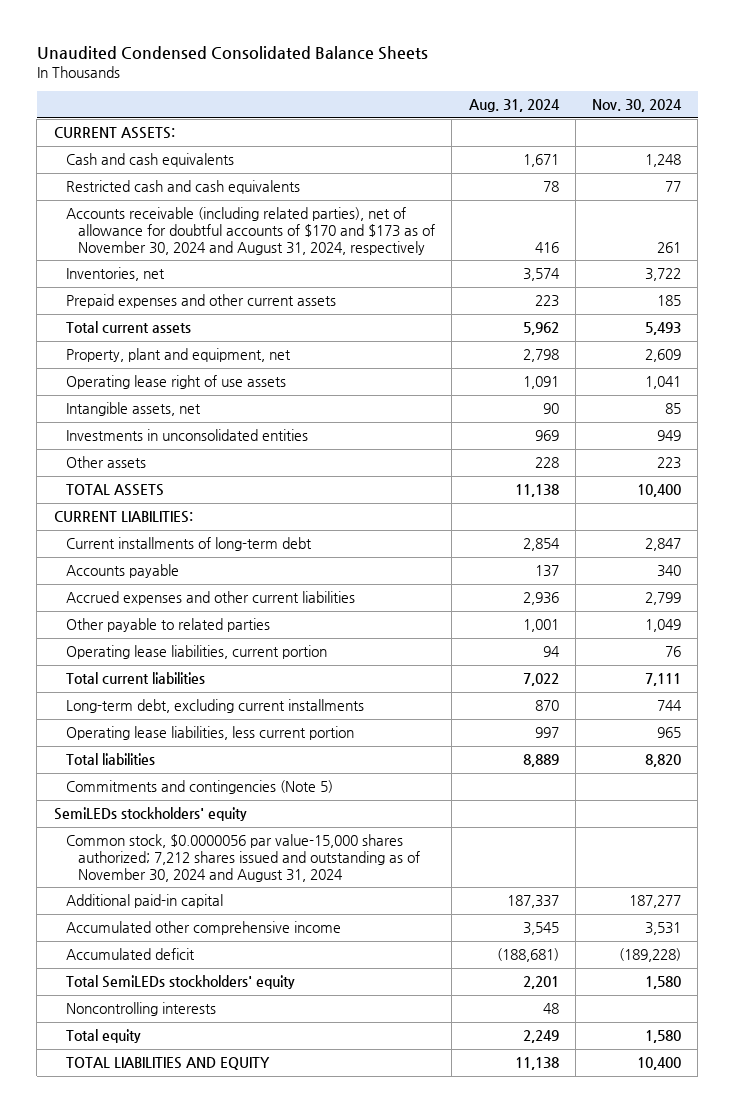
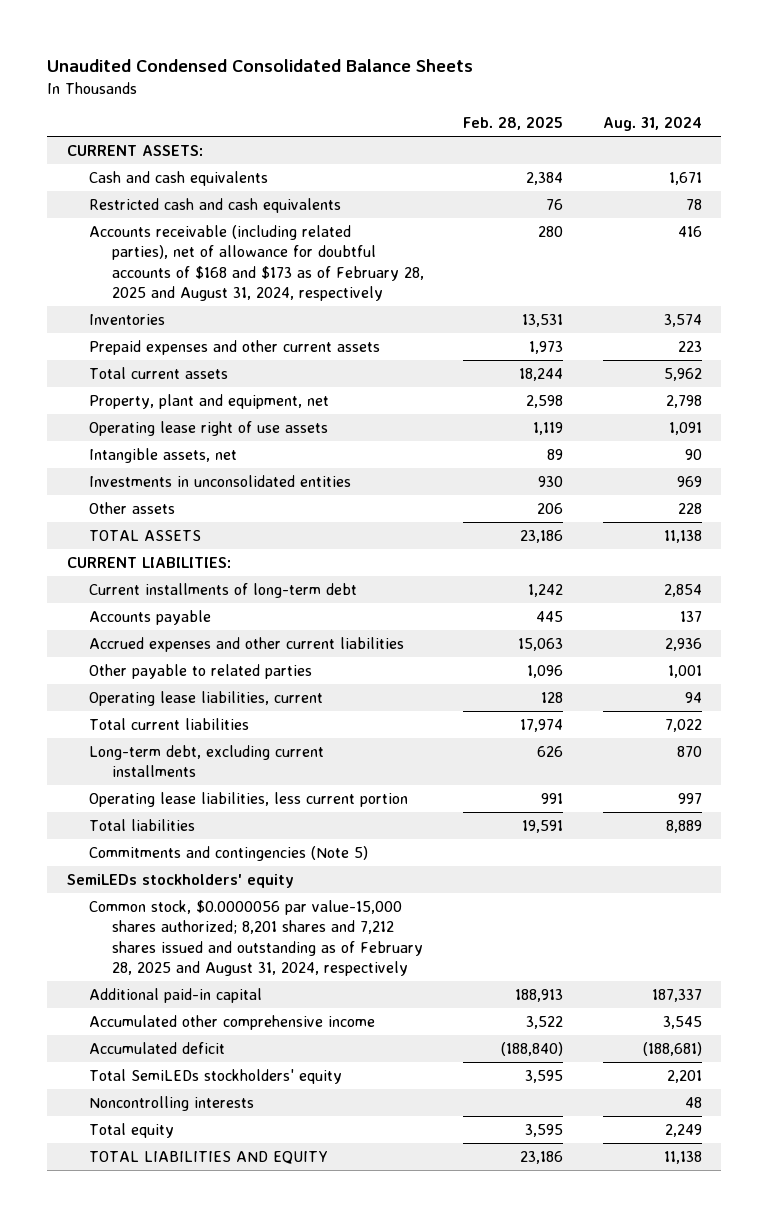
[592,99,683,113] Nov. 30, 2024 -> none
none -> [463,116,564,131] Feb. 28, 2025
[65,207,436,255] Accounts receivable (including related parties), net of allowance for doubtful accounts of $170 and $173 as of November 30, 2024 and August 31, 2024, respectively -> [89,224,424,302] Accounts receivable (including related parties), net of allowance for doubtful accounts of $168 and $173 as of February 28, 2025 and August 31, 2024, respectively
[65,267,165,282] Inventories, net -> [89,313,166,325] Inventories
[65,645,327,660] Operating lease liabilities, current portion -> [89,690,324,706] Operating lease liabilities, current
[65,834,421,882] Common stock, $0.0000056 par value-15,000 shares authorized; 7,212 shares issued and outstanding as of November 30, 2024 and August 31, 2024 -> [89,899,423,977] Common stock, $0.0000056 par value-15,000 shares authorized; 8,201 shares and 7,212 shares issued and outstanding as of February 28, 2025 and August 31, 2024, respectively

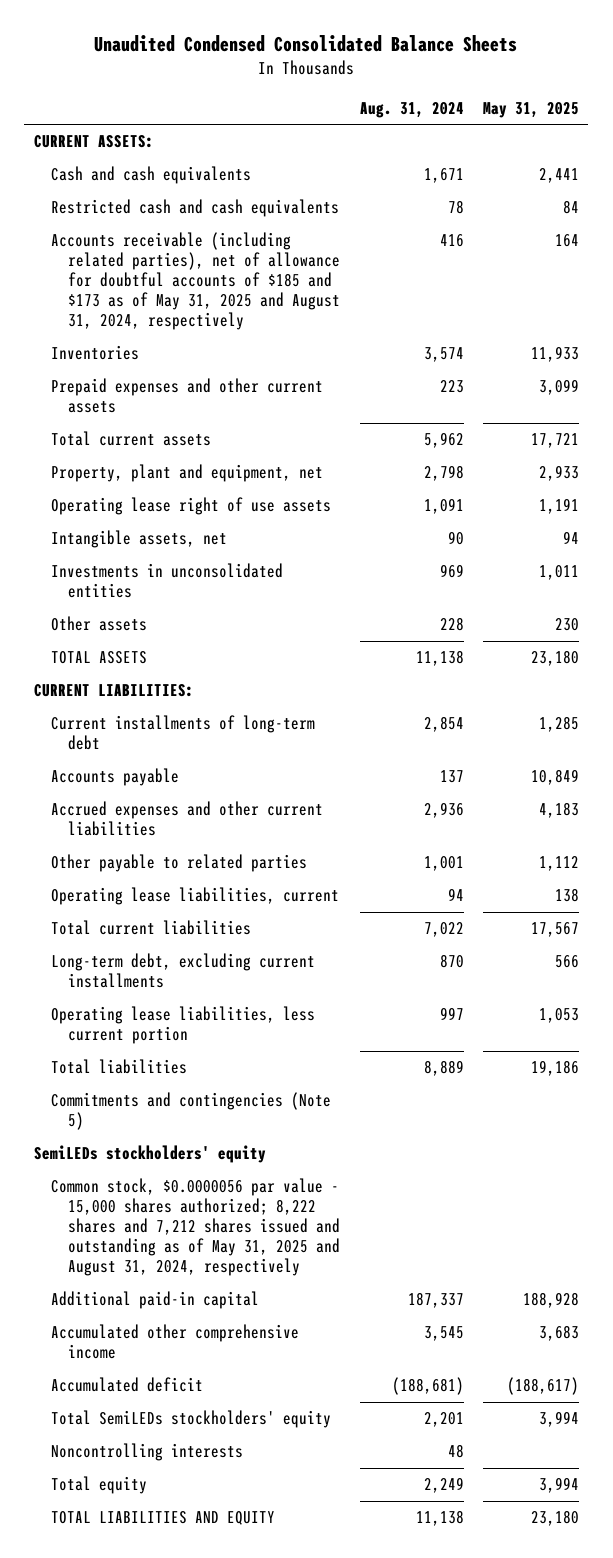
[463,116,564,131] Feb. 28, 2025 -> none
none -> [482,102,579,119] May 31, 2025
[89,224,424,302] Accounts receivable (including related parties), net of allowance for doubtful accounts of $168 and $173 as of February 28, 2025 and August 31, 2024, respectively -> [51,232,341,331] Accounts receivable (including related parties), net of allowance for doubtful accounts of $185 and $173 as of May 31, 2025 and August 31, 2024, respectively
[89,899,423,977] Common stock, $0.0000056 par value-15,000 shares authorized; 8,201 shares and 7,212 shares issued and outstanding as of February 28, 2025 and August 31, 2024, respectively -> [51,1178,341,1277] Common stock, $0.0000056 par value - 15,000 shares authorized; 8,222 shares and 7,212 shares issued and outstanding as of May 31, 2025 and August 31, 2024, respectively

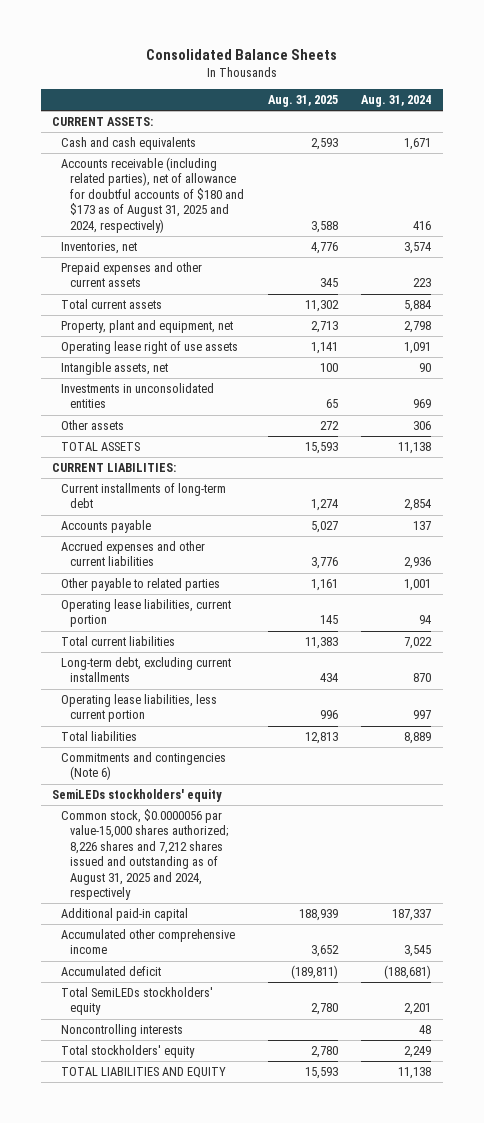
[94,35,518,53] Unaudited Condensed Consolidated Balance Sheets -> [145,48,337,60] Consolidated Balance Sheets
[482,102,579,119] May 31, 2025 -> none
none -> [267,95,338,108] Aug. 31, 2025
[51,199,340,218] Restricted cash and cash equivalents -> none
[51,232,341,331] Accounts receivable (including related parties), net of allowance for doubtful accounts of $185 and $173 as of May 31, 2025 and August 31, 2024, respectively -> [61,156,245,233] Accounts receivable (including related parties), net of allowance for doubtful accounts of $180 and $173 as of August 31, 2025 and 2024, respectively)
[51,345,140,361] Inventories -> [61,241,138,254] Inventories, net
[423,432,464,449] 5,962 -> [404,299,432,312] 5,884
[439,617,464,632] 228 -> [413,420,432,430] 306
[51,887,340,906] Operating lease liabilities, current -> [61,598,232,628] Operating lease liabilities, current portion
[51,1092,332,1131] Commitments and contingencies (Note 5) -> [61,751,227,781] Commitments and contingencies (Note 6)
[51,1178,341,1277] Common stock, $0.0000056 par value - 15,000 shares authorized; 8,222 shares and 7,212 shares issued and outstanding as of May 31, 2025 and August 31, 2024, respectively -> [61,808,229,901] Common stock, $0.0000056 par value-15,000 shares authorized; 8,226 shares and 7,212 shares issued and outstanding as of August 31, 2025 and 2024, respectively
[51,1476,148,1495] Total equity -> [61,1044,196,1058] Total stockholders' equity

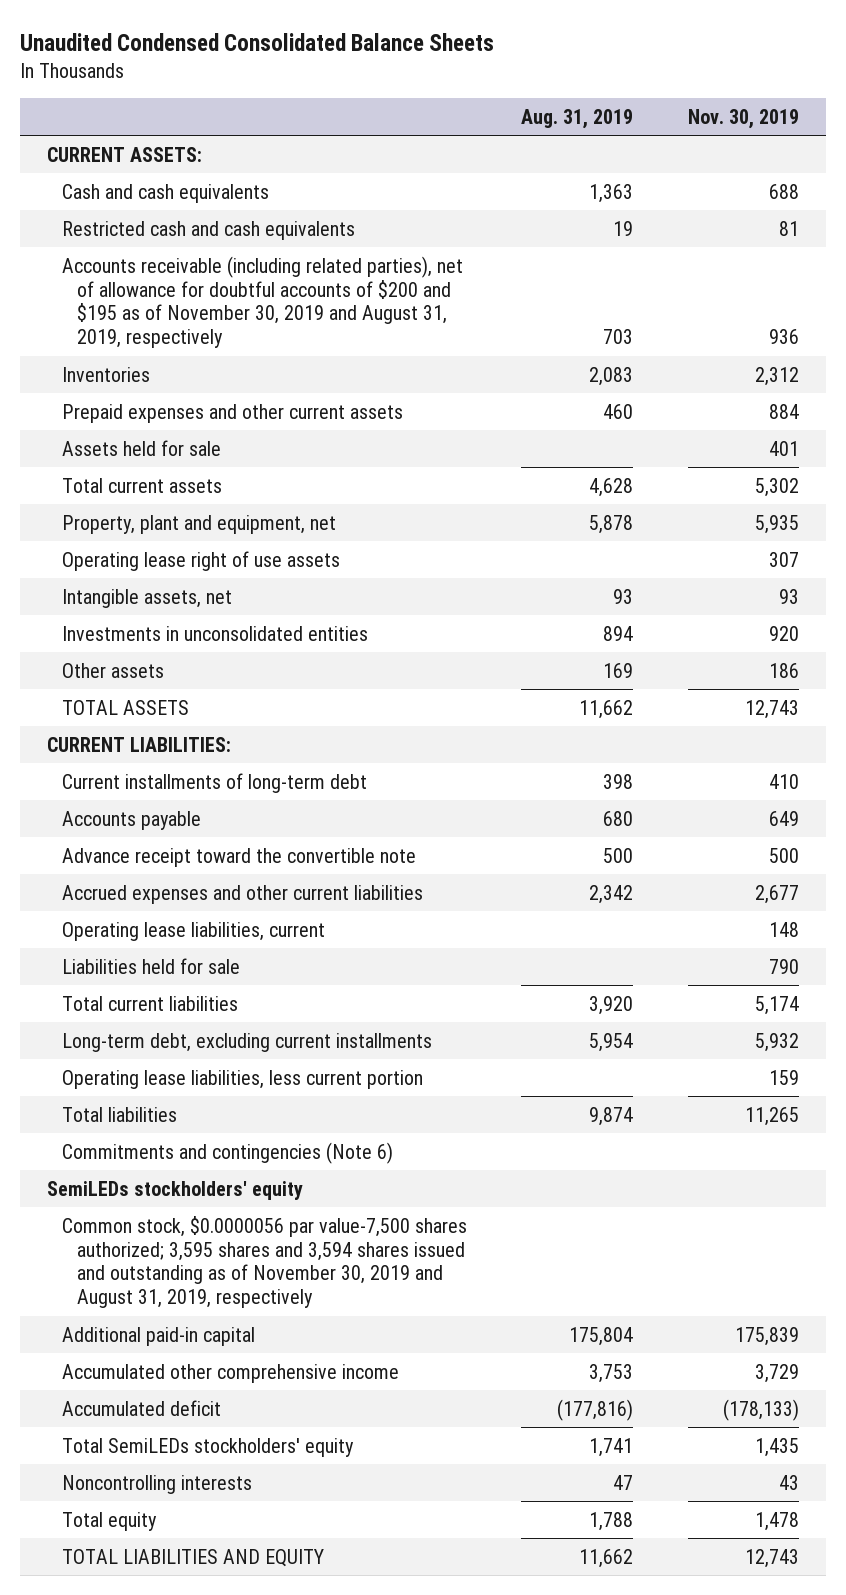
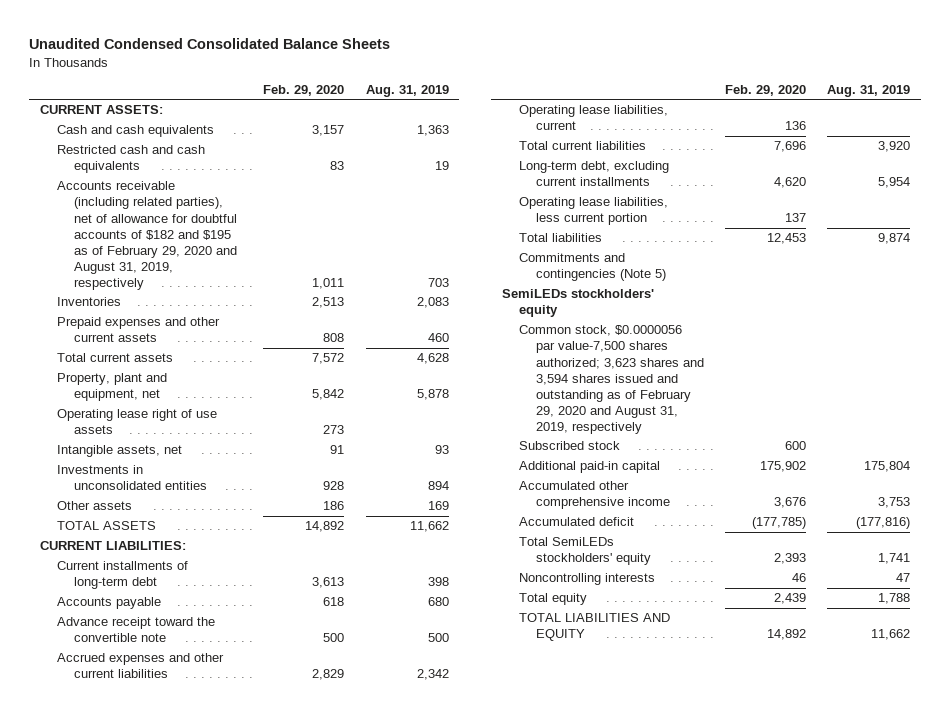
[687,108,799,129] Nov. 30, 2019 -> none
none -> [263,84,345,96] Feb. 29, 2020
[61,255,463,349] Accounts receivable (including related parties), net of allowance for doubtful accounts of $200 and $195 as of November 30, 2019 and August 31, 2019, respectively -> [57,181,237,290] Accounts receivable (including related parties), net of allowance for doubtful accounts of $182 and $195 as of February 29, 2020 and August 31, 2019, respectively
[61,439,221,456] Assets held for sale -> none
[61,957,240,974] Liabilities held for sale -> none
[61,1141,393,1164] Commitments and contingencies (Note 6) -> [518,253,666,282] Commitments and contingencies (Note 5)
[61,1215,467,1309] Common stock, $0.0000056 par value-7,500 shares authorized; 3,595 shares and 3,594 shares issued and outstanding as of November 30, 2019 and August 31, 2019, respectively -> [518,325,704,434] Common stock, $0.0000056 par value-7,500 shares authorized; 3,623 shares and 3,594 shares issued and outstanding as of February 29, 2020 and August 31, 2019, respectively
none -> [518,441,620,451] Subscribed stock

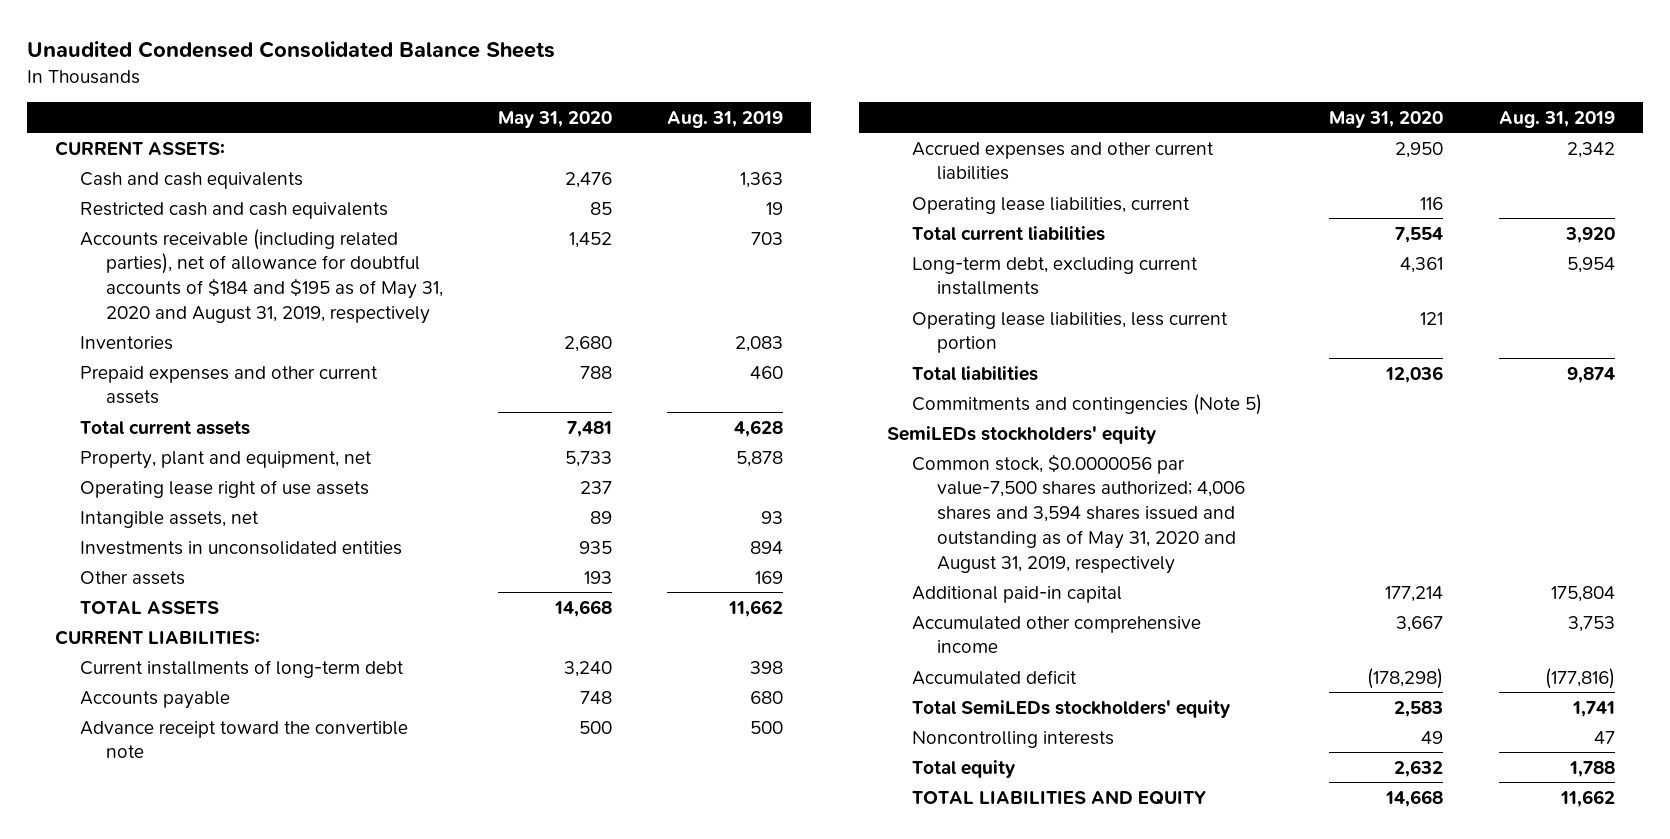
[263,84,345,96] Feb. 29, 2020 -> none
none -> [497,110,612,128] May 31, 2020
[57,181,237,290] Accounts receivable (including related parties), net of allowance for doubtful accounts of $182 and $195 as of February 29, 2020 and August 31, 2019, respectively -> [80,228,443,324] Accounts receivable (including related parties), net of allowance for doubtful accounts of $184 and $195 as of May 31, 2020 and August 31, 2019, respectively
[518,441,620,451] Subscribed stock -> none
[518,325,704,434] Common stock, $0.0000056 par value-7,500 shares authorized; 3,623 shares and 3,594 shares issued and outstanding as of February 29, 2020 and August 31, 2019, respectively -> [911,453,1246,574] Common stock, $0.0000056 par value-7,500 shares authorized; 4,006 shares and 3,594 shares issued and outstanding as of May 31, 2020 and August 31, 2019, respectively

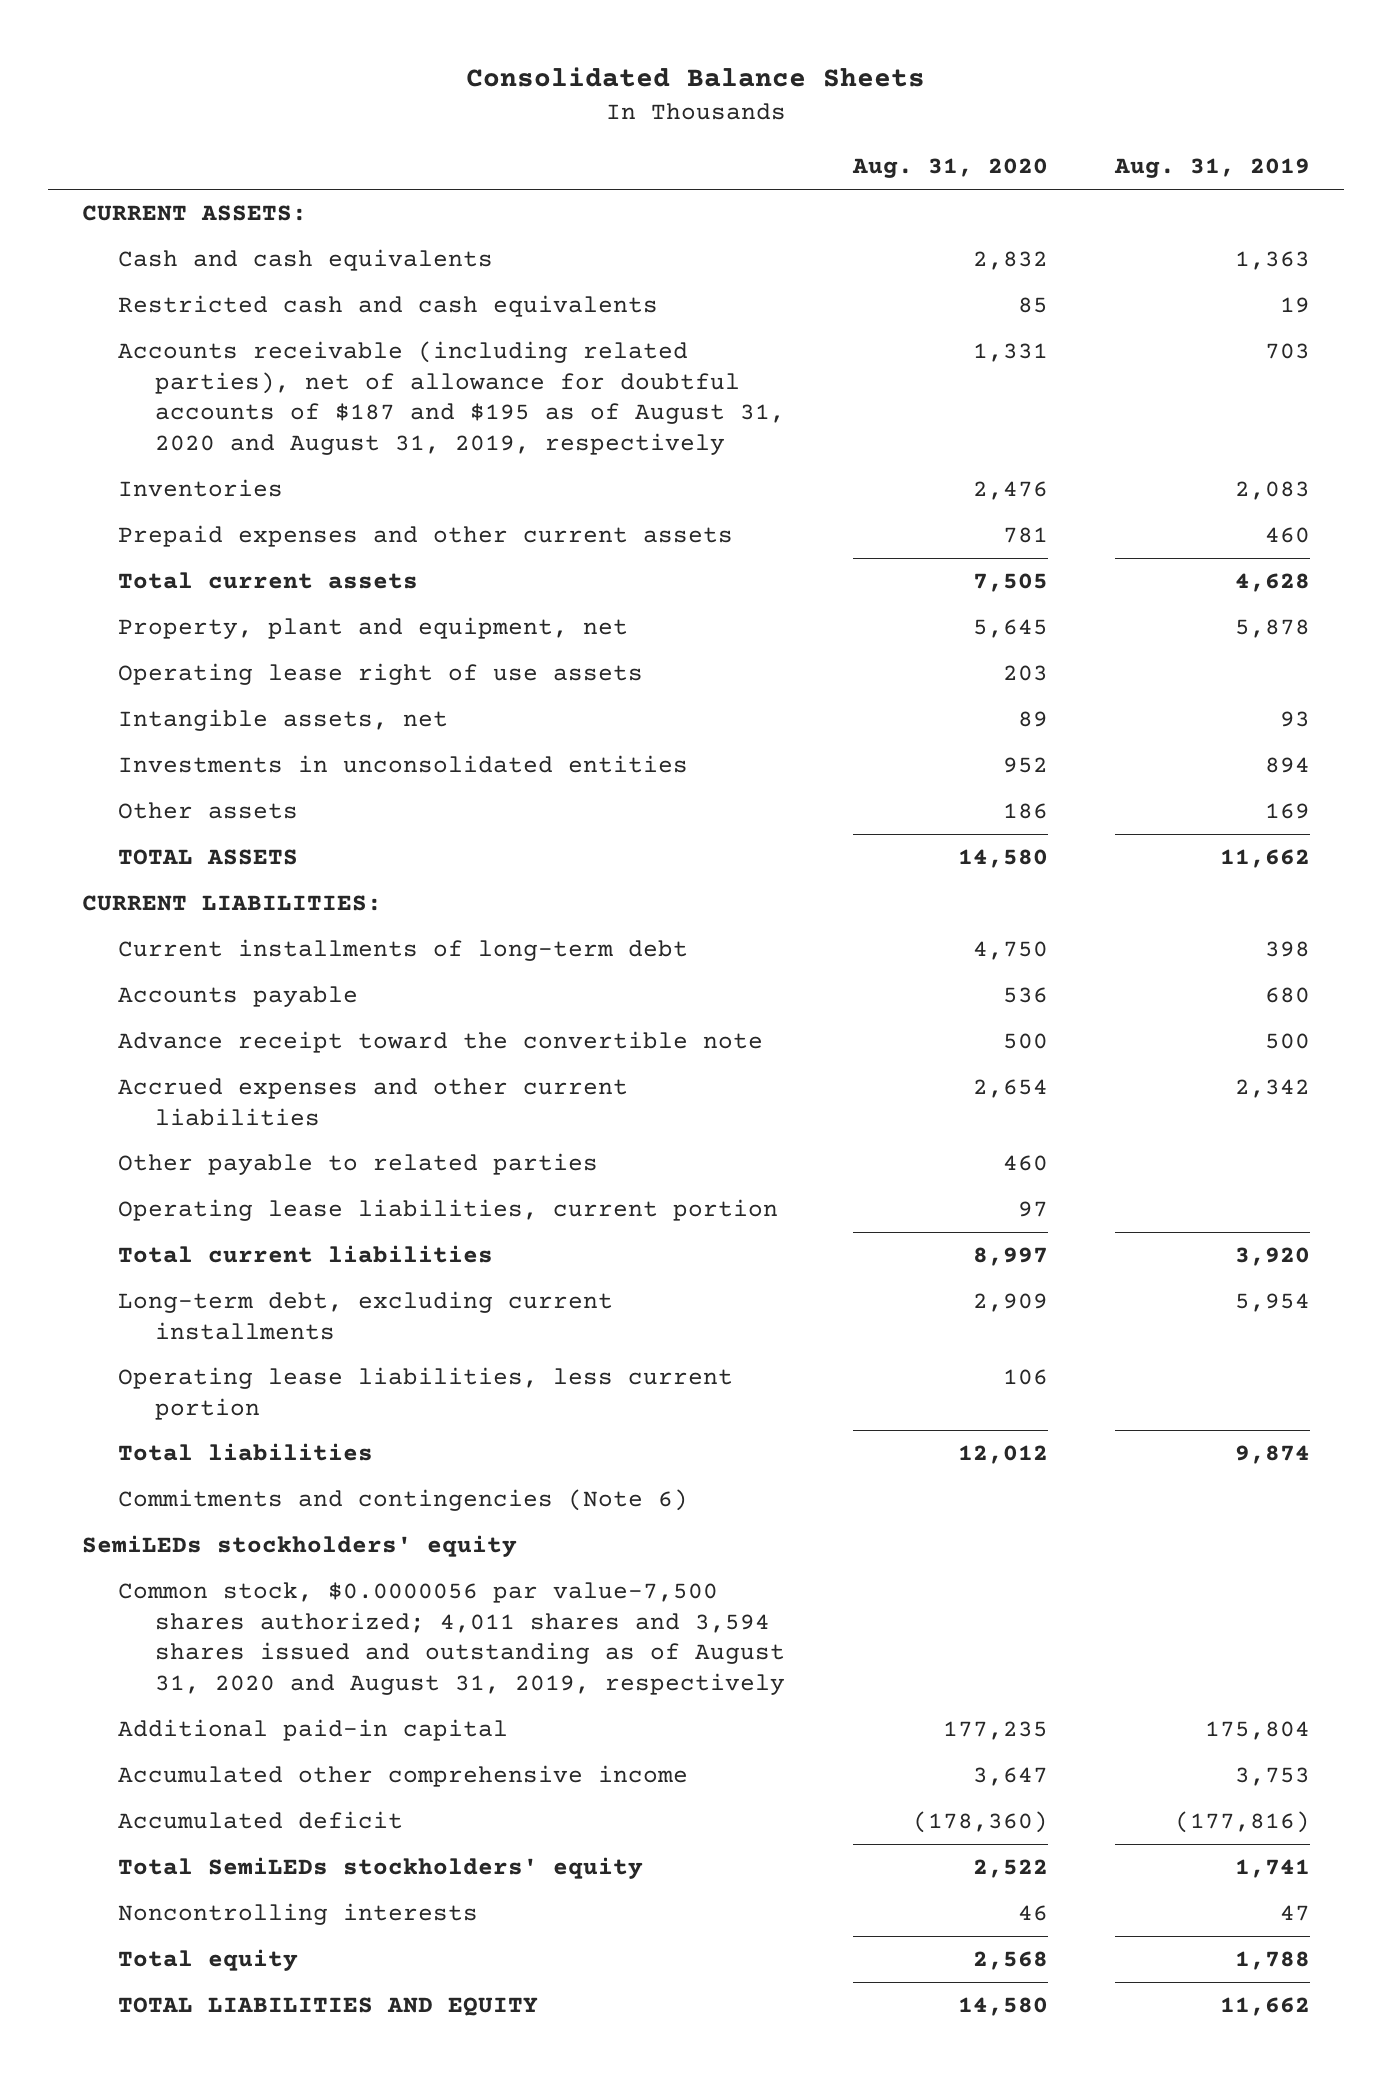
[27,41,556,59] Unaudited Condensed Consolidated Balance Sheets -> [466,66,926,87] Consolidated Balance Sheets
[497,110,612,128] May 31, 2020 -> none
none -> [851,158,1048,179] Aug. 31, 2020
[80,228,443,324] Accounts receivable (including related parties), net of allowance for doubtful accounts of $184 and $195 as of May 31, 2020 and August 31, 2019, respectively -> [118,341,786,455] Accounts receivable (including related parties), net of allowance for doubtful accounts of $187 and $195 as of August 31, 2020 and August 31, 2019, respectively
none -> [118,1153,599,1176] Other payable to related parties
[911,196,1190,214] Operating lease liabilities, current -> [118,1199,779,1222] Operating lease liabilities, current portion
[911,393,1262,415] Commitments and contingencies (Note 5) -> [118,1489,689,1512] Commitments and contingencies (Note 6)
[911,453,1246,574] Common stock, $0.0000056 par value-7,500 shares authorized; 4,006 shares and 3,594 shares issued and outstanding as of May 31, 2020 and August 31, 2019, respectively -> [118,1582,786,1695] Common stock, $0.0000056 par value-7,500 shares authorized; 4,011 shares and 3,594 shares issued and outstanding as of August 31, 2020 and August 31, 2019, respectively

